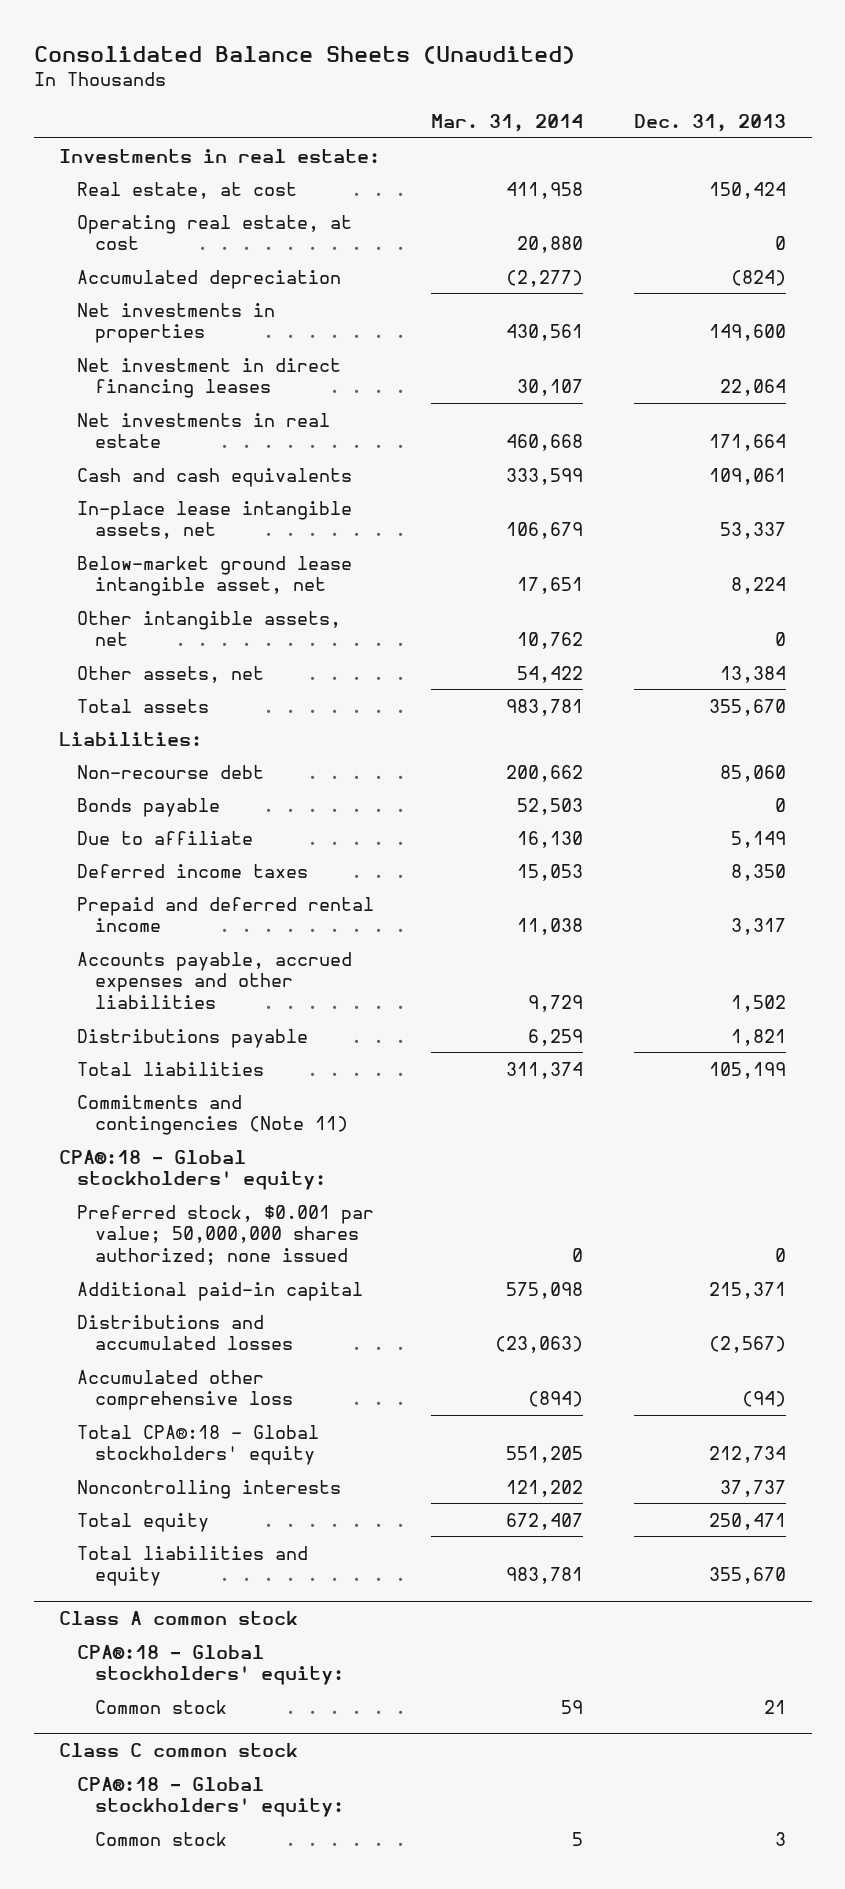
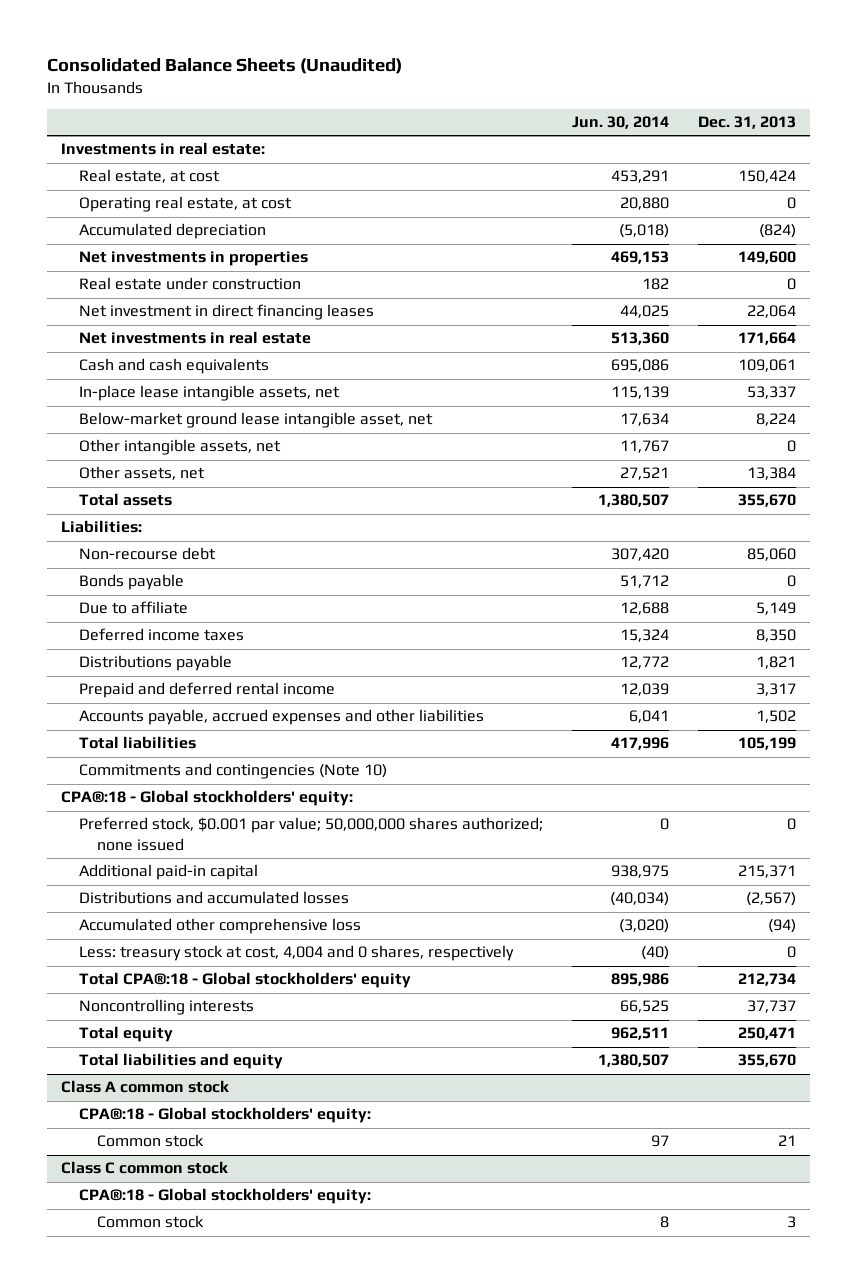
[431,114,584,133] Mar. 31, 2014 -> none
none -> [571,116,669,130] Jun. 30, 2014
none -> [78,277,301,291] Real estate under construction
[77,1028,309,1048] Distributions payable -> [78,655,232,672] Distributions payable
[77,1094,349,1136] Commitments and contingencies (Note 11) -> [78,763,387,780] Commitments and contingencies (Note 10)
none -> [78,945,514,962] Less: treasury stock at cost, 4,004 and 0 shares, respectively

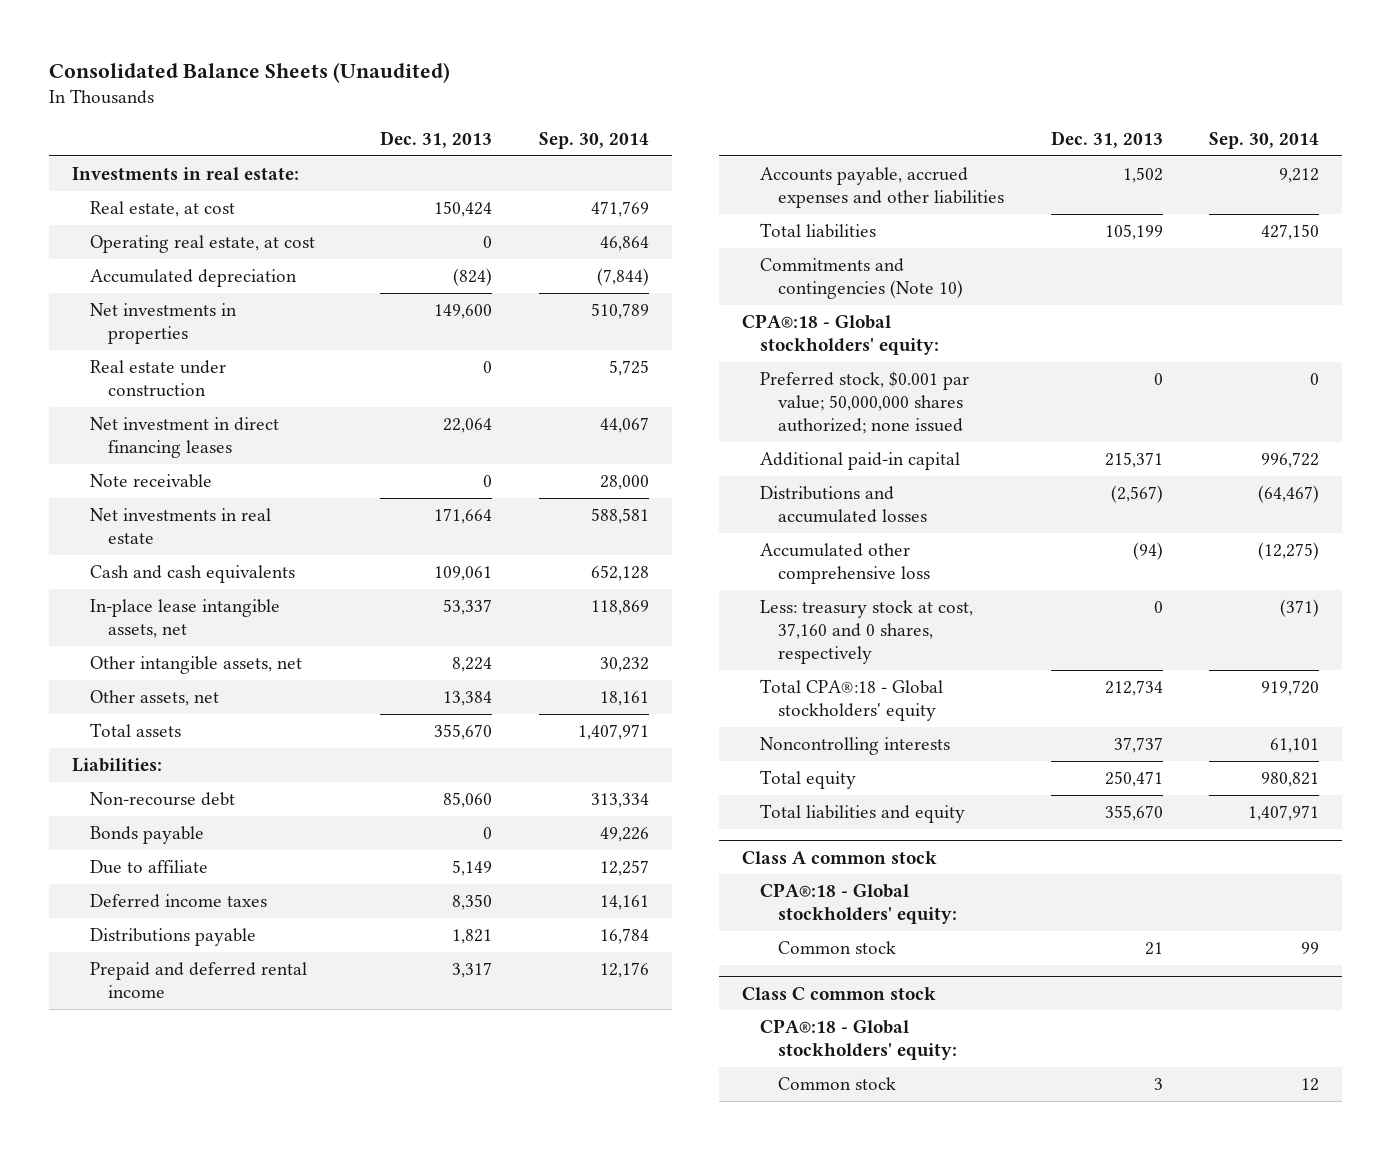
[571,116,669,130] Jun. 30, 2014 -> none
none -> [538,131,649,149] Sep. 30, 2014
none -> [89,474,212,489] Note receivable
[78,412,433,429] Below-market ground lease intangible asset, net -> none
[786,440,796,453] 0 -> [452,657,493,673] 8,224
[78,945,514,962] Less: treasury stock at cost, 4,004 and 0 shares, respectively -> [760,600,974,665] Less: treasury stock at cost, 37,160 and 0 shares, respectively

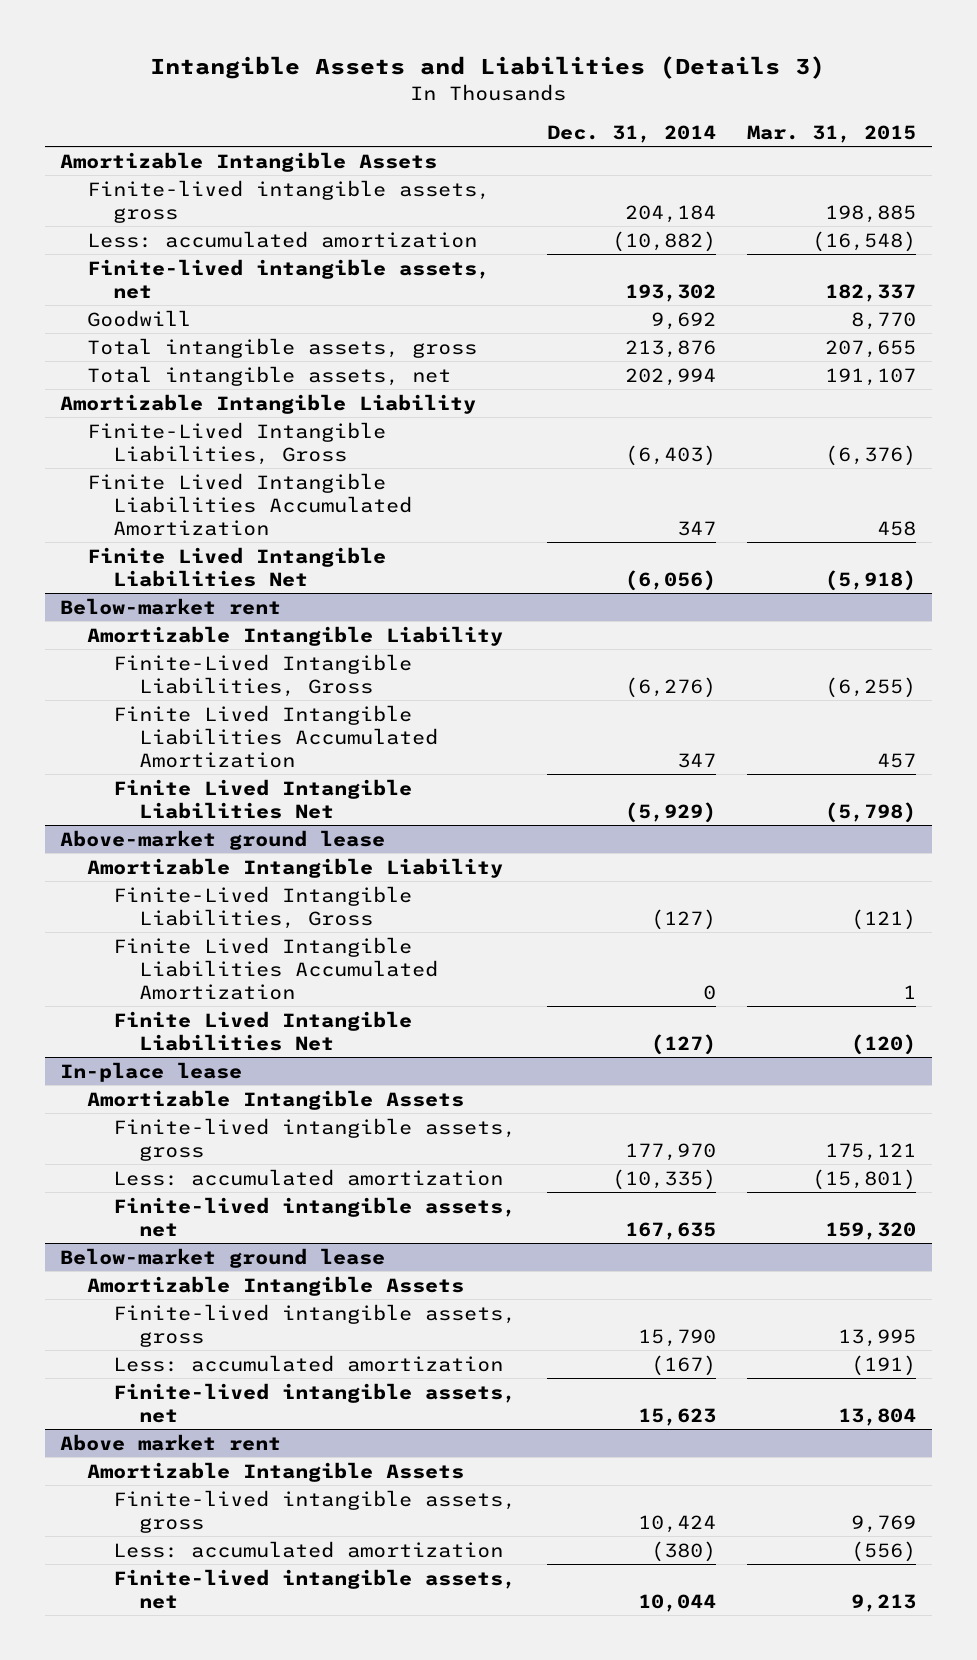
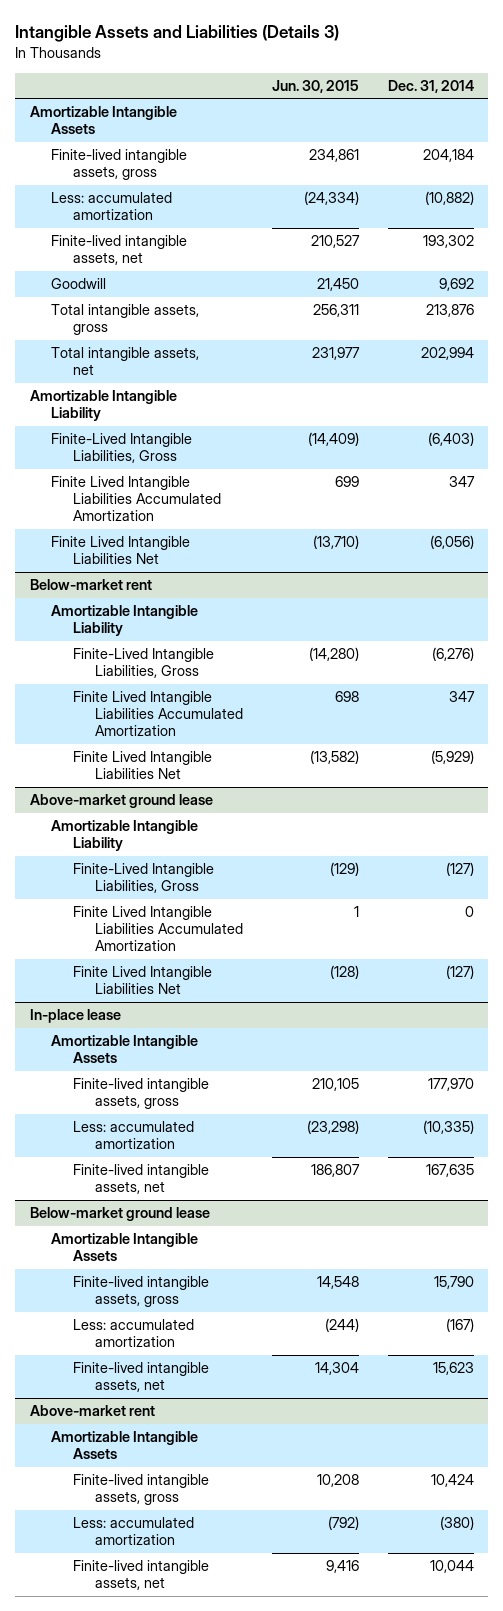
[747,125,917,144] Mar. 31, 2015 -> none
none -> [271,79,359,93] Jun. 30, 2015
[60,1433,282,1451] Above market rent -> [29,1405,155,1417] Above-market rent

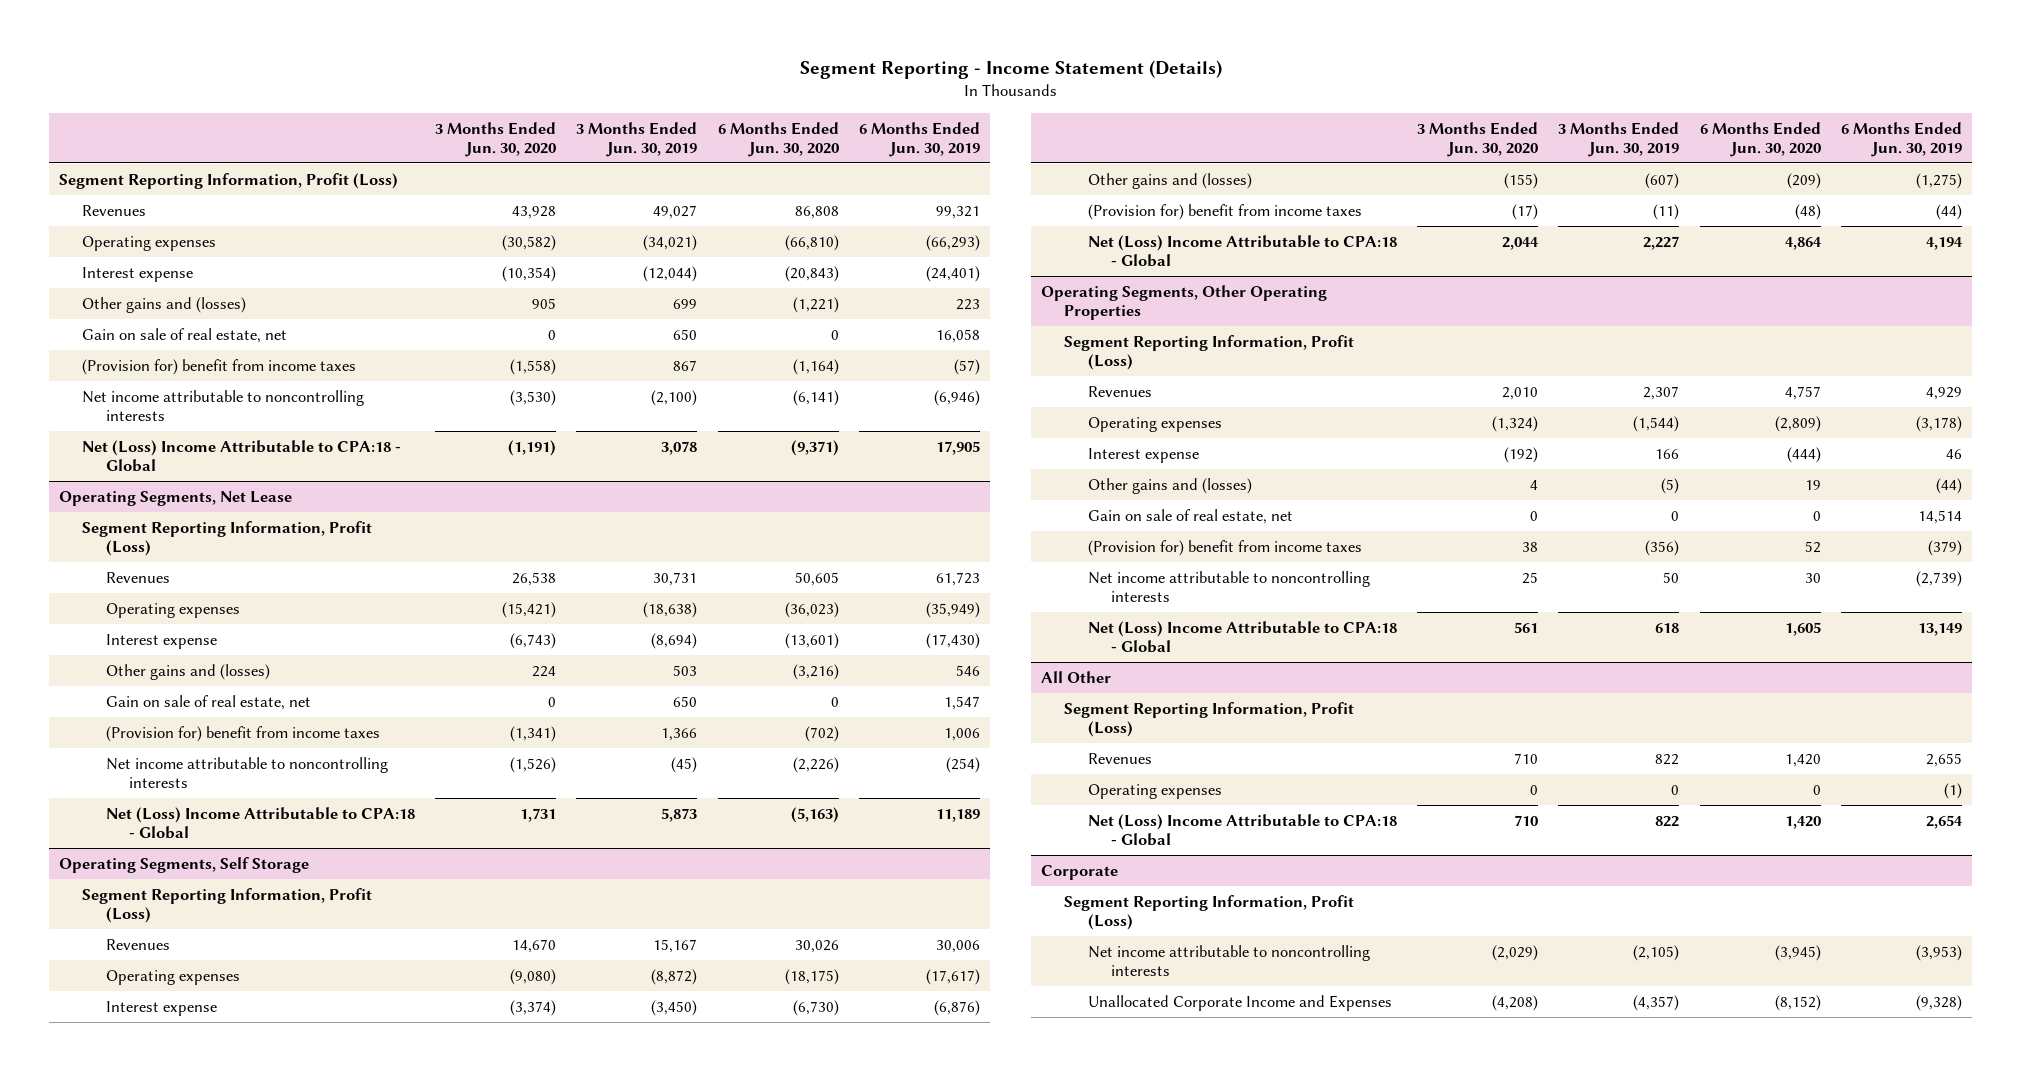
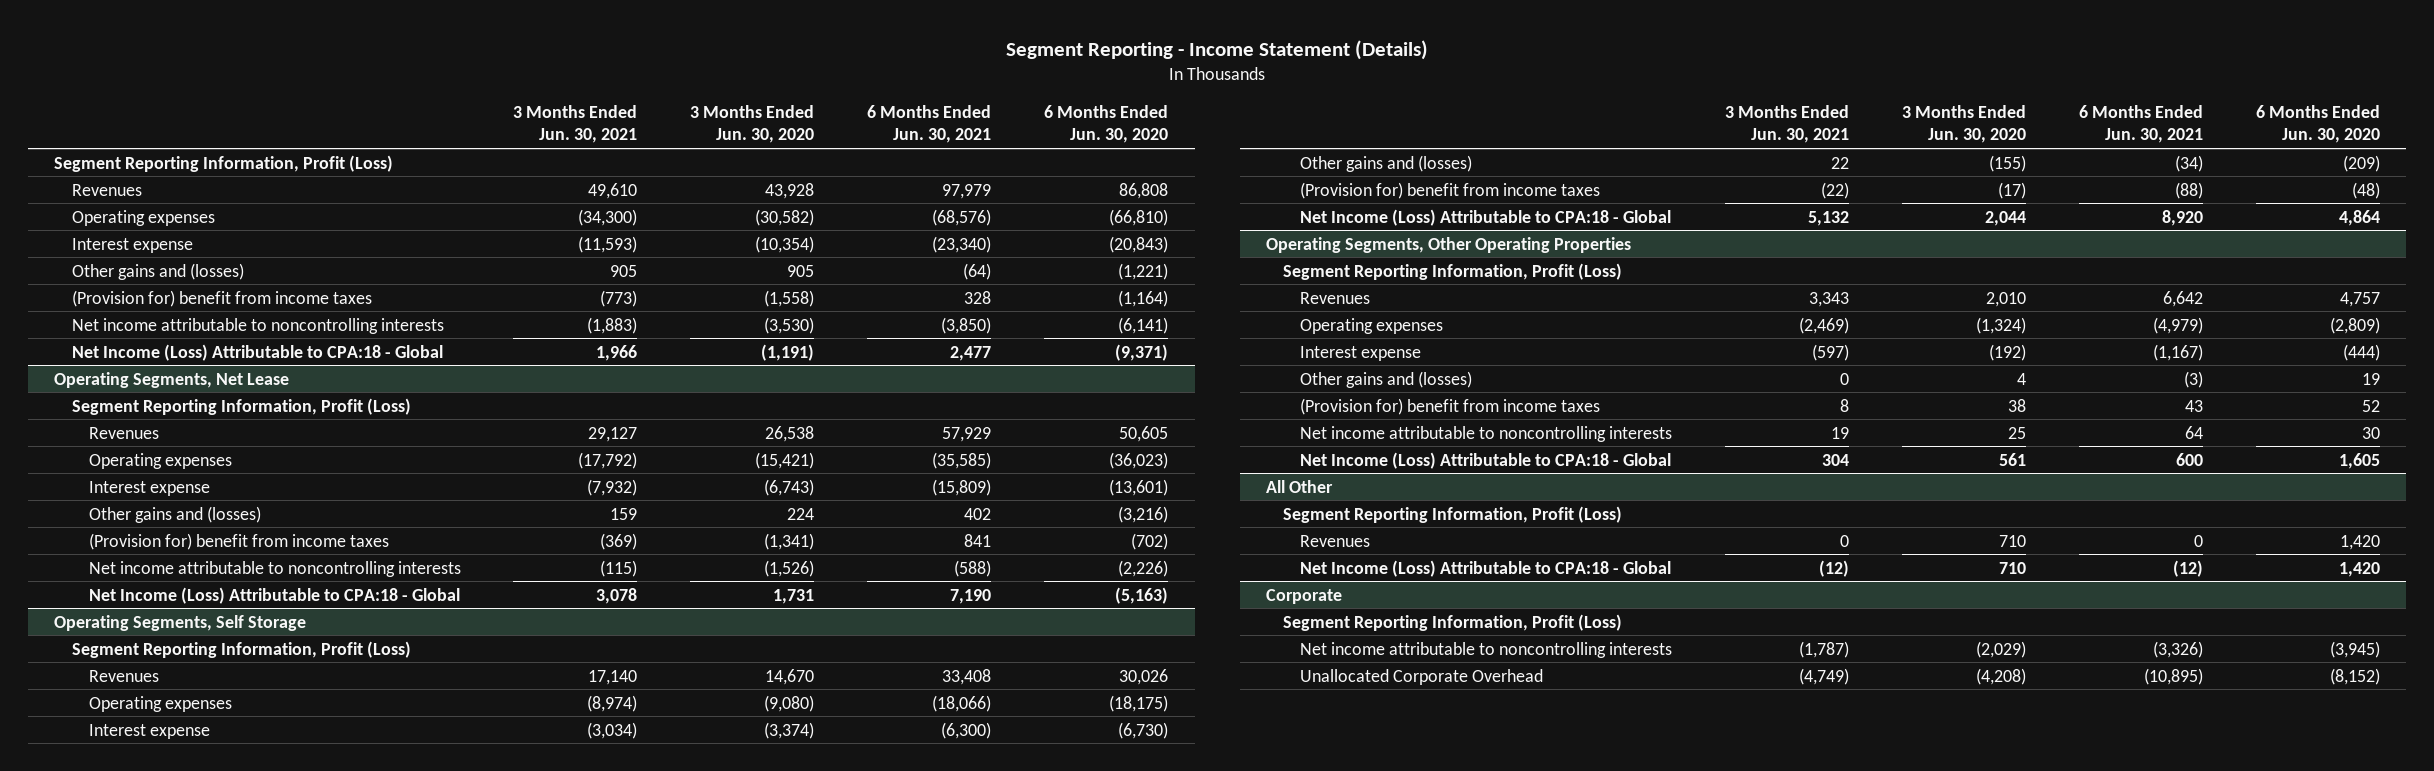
[576,121,698,157] 3 Months Ended Jun. 30, 2019 -> none
[859,121,981,157] 6 Months Ended Jun. 30, 2019 -> none
none -> [513,105,638,144] 3 Months Ended Jun. 30, 2021
none -> [867,105,992,144] 6 Months Ended Jun. 30, 2021
[82,327,288,343] Gain on sale of real estate, net -> none
[82,439,402,472] Net (Loss) Income Attributable to CPA:18 - Global -> [71,343,443,361] Net Income (Loss) Attributable to CPA:18 - Global
[105,694,311,710] Gain on sale of real estate, net -> none
[105,806,415,839] Net (Loss) Income Attributable to CPA:18 - Global -> [88,586,460,604] Net Income (Loss) Attributable to CPA:18 - Global
[1087,234,1397,267] Net (Loss) Income Attributable to CPA:18 - Global -> [1300,208,1672,226] Net Income (Loss) Attributable to CPA:18 - Global
[1087,508,1293,524] Gain on sale of real estate, net -> none
[1087,620,1397,653] Net (Loss) Income Attributable to CPA:18 - Global -> [1300,451,1672,469] Net Income (Loss) Attributable to CPA:18 - Global
[1087,783,1222,799] Operating expenses -> none
[1087,813,1397,846] Net (Loss) Income Attributable to CPA:18 - Global -> [1300,559,1672,577] Net Income (Loss) Attributable to CPA:18 - Global
[1087,994,1392,1011] Unallocated Corporate Income and Expenses -> [1300,668,1544,685] Unallocated Corporate Overhead

